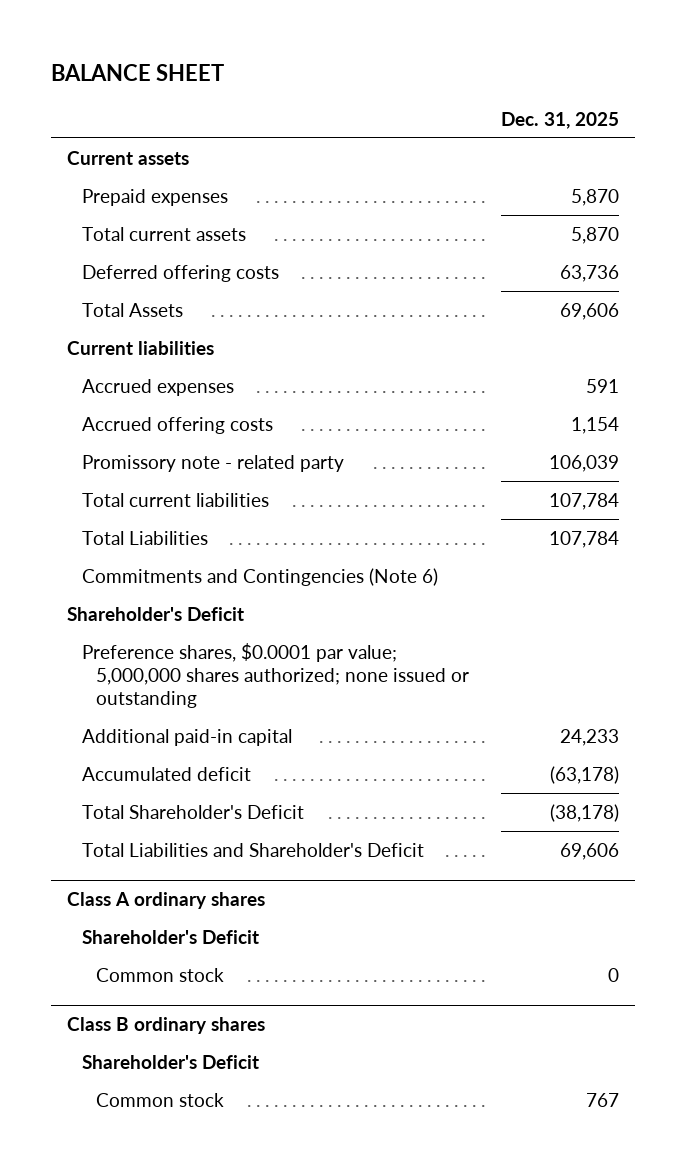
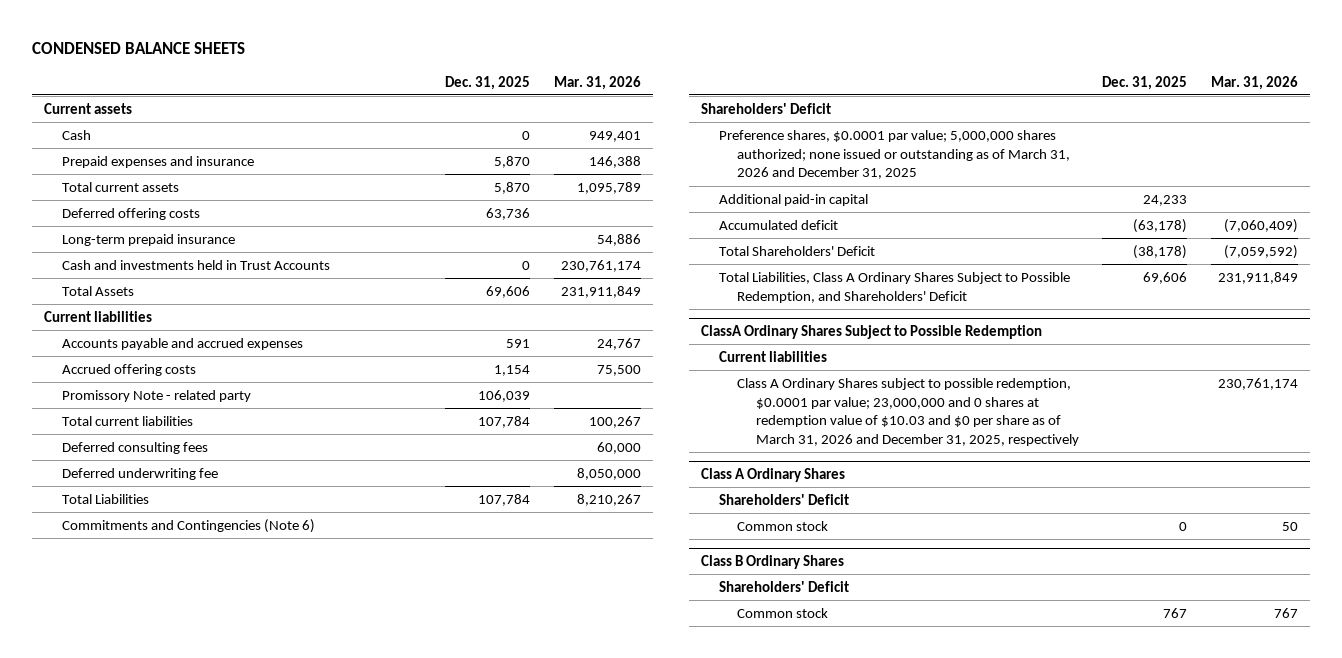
[51,63,225,81] BALANCE SHEET -> [31,42,245,55] CONDENSED BALANCE SHEETS
none -> [553,75,641,90] Mar. 31, 2026
none -> [61,129,91,140] Cash
[81,188,228,206] Prepaid expenses -> [61,155,254,168] Prepaid expenses and insurance
none -> [61,233,235,246] Long-term prepaid insurance
none -> [61,259,330,270] Cash and investments held in Trust Accounts
[81,378,234,396] Accrued expenses -> [61,337,303,350] Accounts payable and accrued expenses
[81,454,344,472] Promissory note - related party -> [61,389,251,402] Promissory Note - related party
none -> [61,441,208,454] Deferred consulting fees
none -> [61,467,218,480] Deferred underwriting fee
[67,606,245,621] Shareholder's Deficit -> [701,102,832,114] Shareholders' Deficit
[81,642,469,709] Preference shares, $0.0001 par value; 5,000,000 shares authorized; none issued or outstanding -> [719,129,1071,180] Preference shares, $0.0001 par value; 5,000,000 shares authorized; none issued or outstanding as of March 31, 2026 and December 31, 2025
[81,804,304,819] Total Shareholder's Deficit -> [719,245,876,256] Total Shareholders' Deficit
[81,842,424,857] Total Liabilities and Shareholder's Deficit -> [719,271,1071,303] Total Liabilities, Class A Ordinary Shares Subject to Possible Redemption, and Shareholders' Deficit
none -> [701,325,1043,340] ClassA Ordinary Shares Subject to Possible Redemption
none -> [719,350,828,362] Current liabilities
none -> [737,377,1079,447] Class A Ordinary Shares subject to possible redemption, $0.0001 par value; 23,000,000 and 0 shares at redemption value of $10.03 and $0 per share as of March 31, 2026 and December 31, 2025, respectively
[67,892,266,910] Class A ordinary shares -> [701,468,846,483] Class A Ordinary Shares
[81,929,259,944] Shareholder's Deficit -> [719,493,850,505] Shareholders' Deficit
[67,1017,266,1035] Class B ordinary shares -> [701,555,845,570] Class B Ordinary Shares
[81,1054,259,1069] Shareholder's Deficit -> [719,580,850,592] Shareholders' Deficit

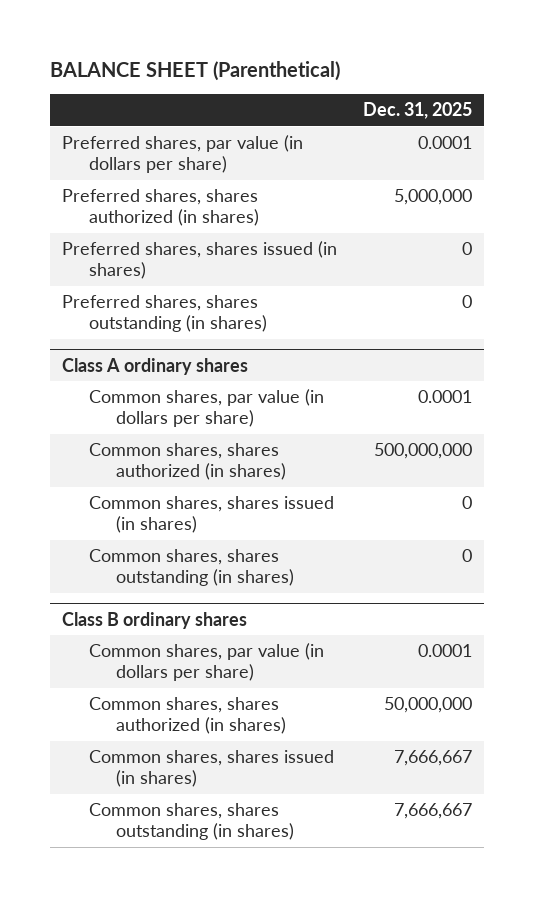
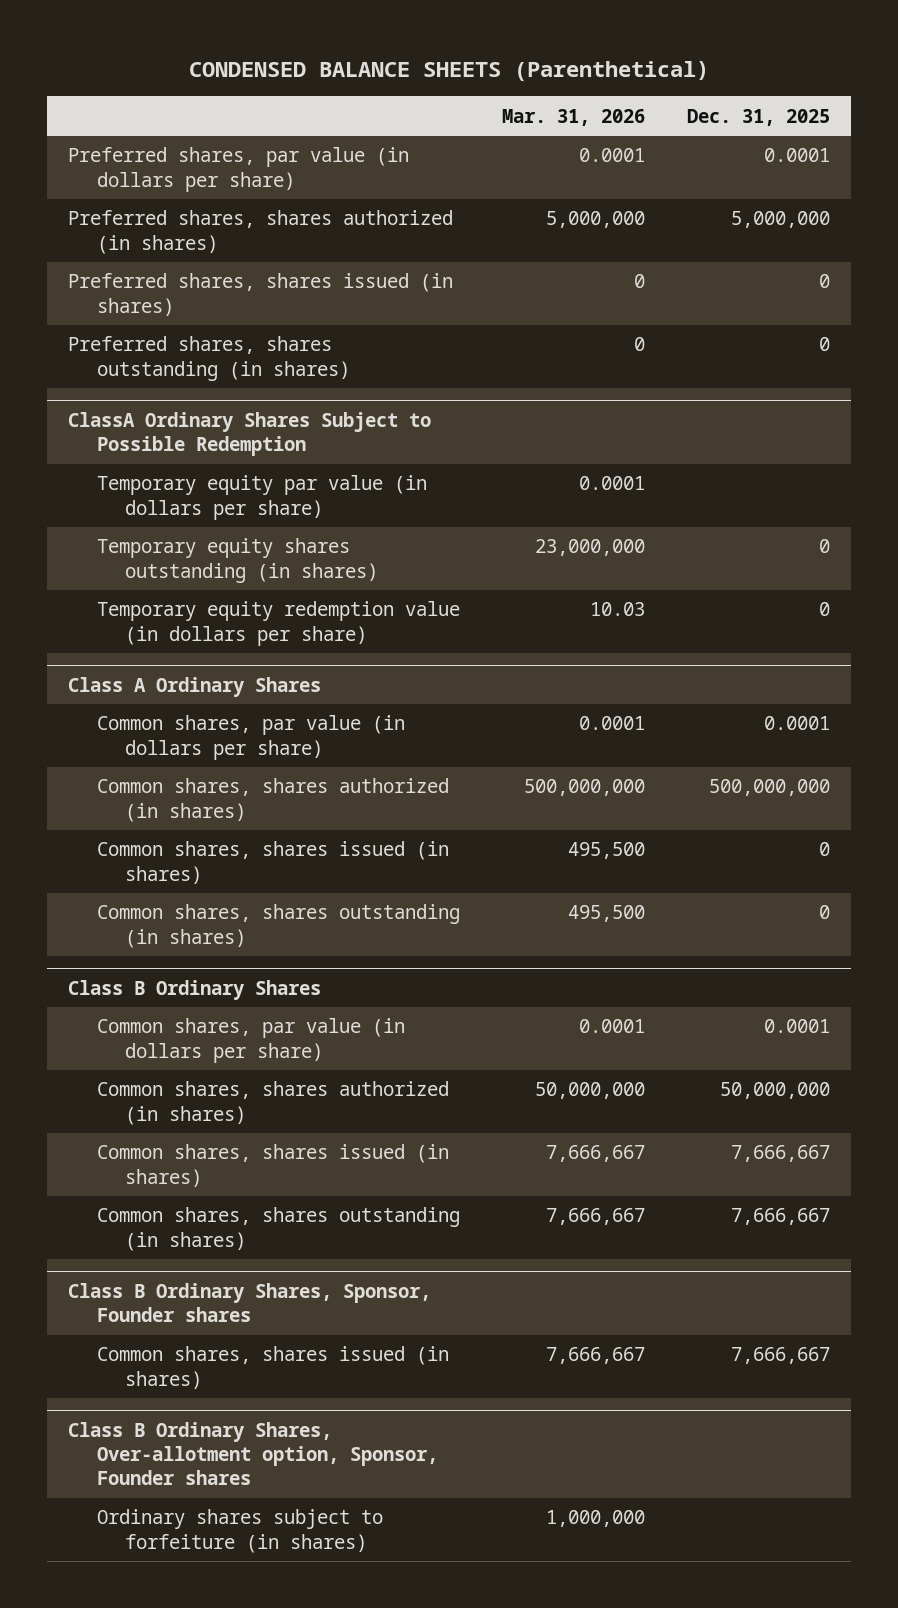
[49,60,340,81] BALANCE SHEET (Parenthetical) -> [188,61,709,82] CONDENSED BALANCE SHEETS (Parenthetical)
none -> [501,108,645,126] Mar. 31, 2026
none -> [68,411,432,457] ClassA Ordinary Shares Subject to Possible Redemption
none -> [96,475,427,520] Temporary equity par value (in dollars per share)
none -> [96,538,379,583] Temporary equity shares outstanding (in shares)
none -> [96,601,460,646] Temporary equity redemption value (in dollars per share)
[62,357,249,375] Class A ordinary shares -> [68,676,322,697] Class A Ordinary Shares
[62,611,248,629] Class B ordinary shares -> [68,979,322,1000] Class B Ordinary Shares
none -> [68,1282,432,1323] Class B Ordinary Shares, Sponsor, Founder shares
none -> [96,1346,449,1389] Common shares, shares issued (in shares)
none -> [68,1421,438,1486] Class B Ordinary Shares, Over-allotment option, Sponsor, Founder shares
none -> [96,1509,383,1553] Ordinary shares subject to forfeiture (in shares)

